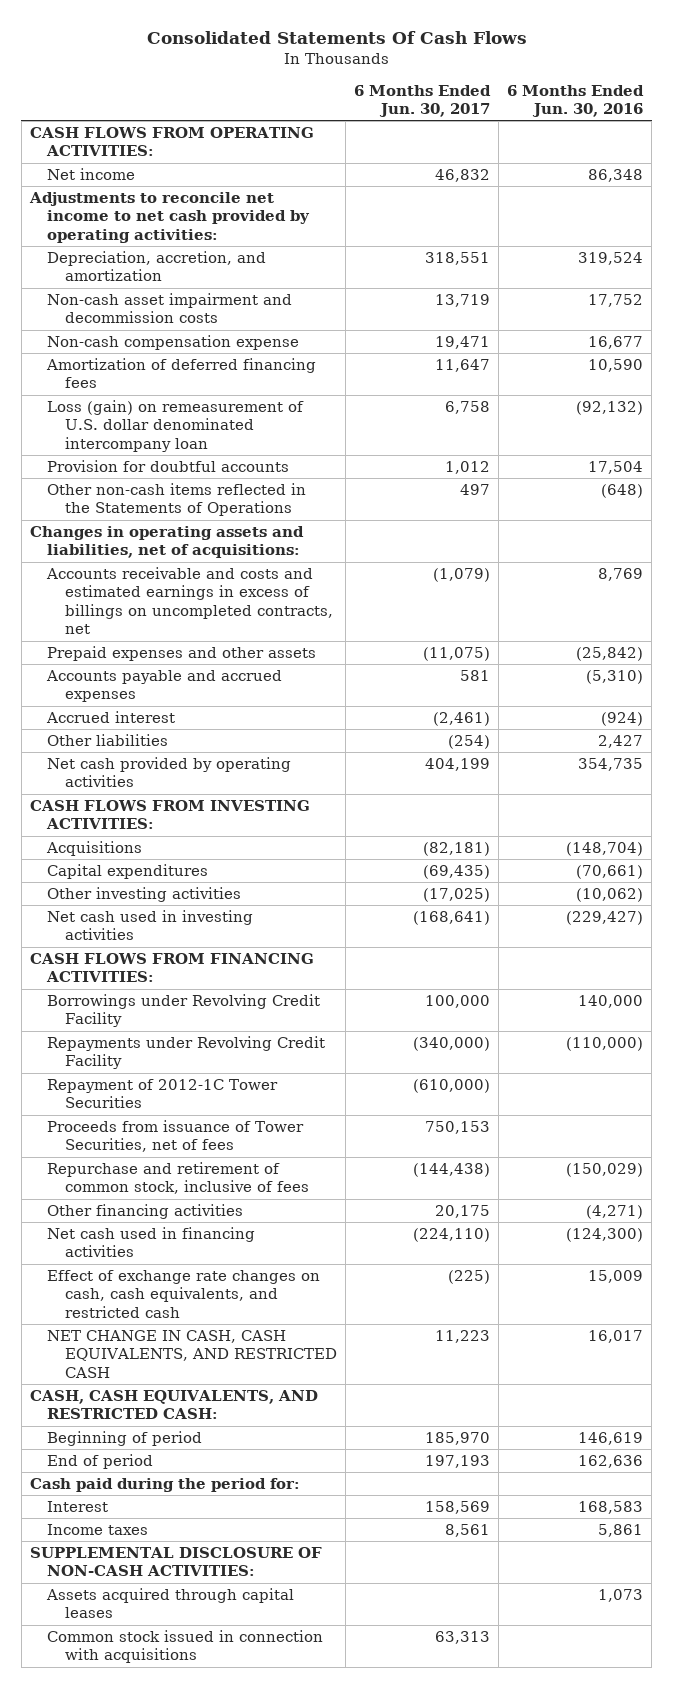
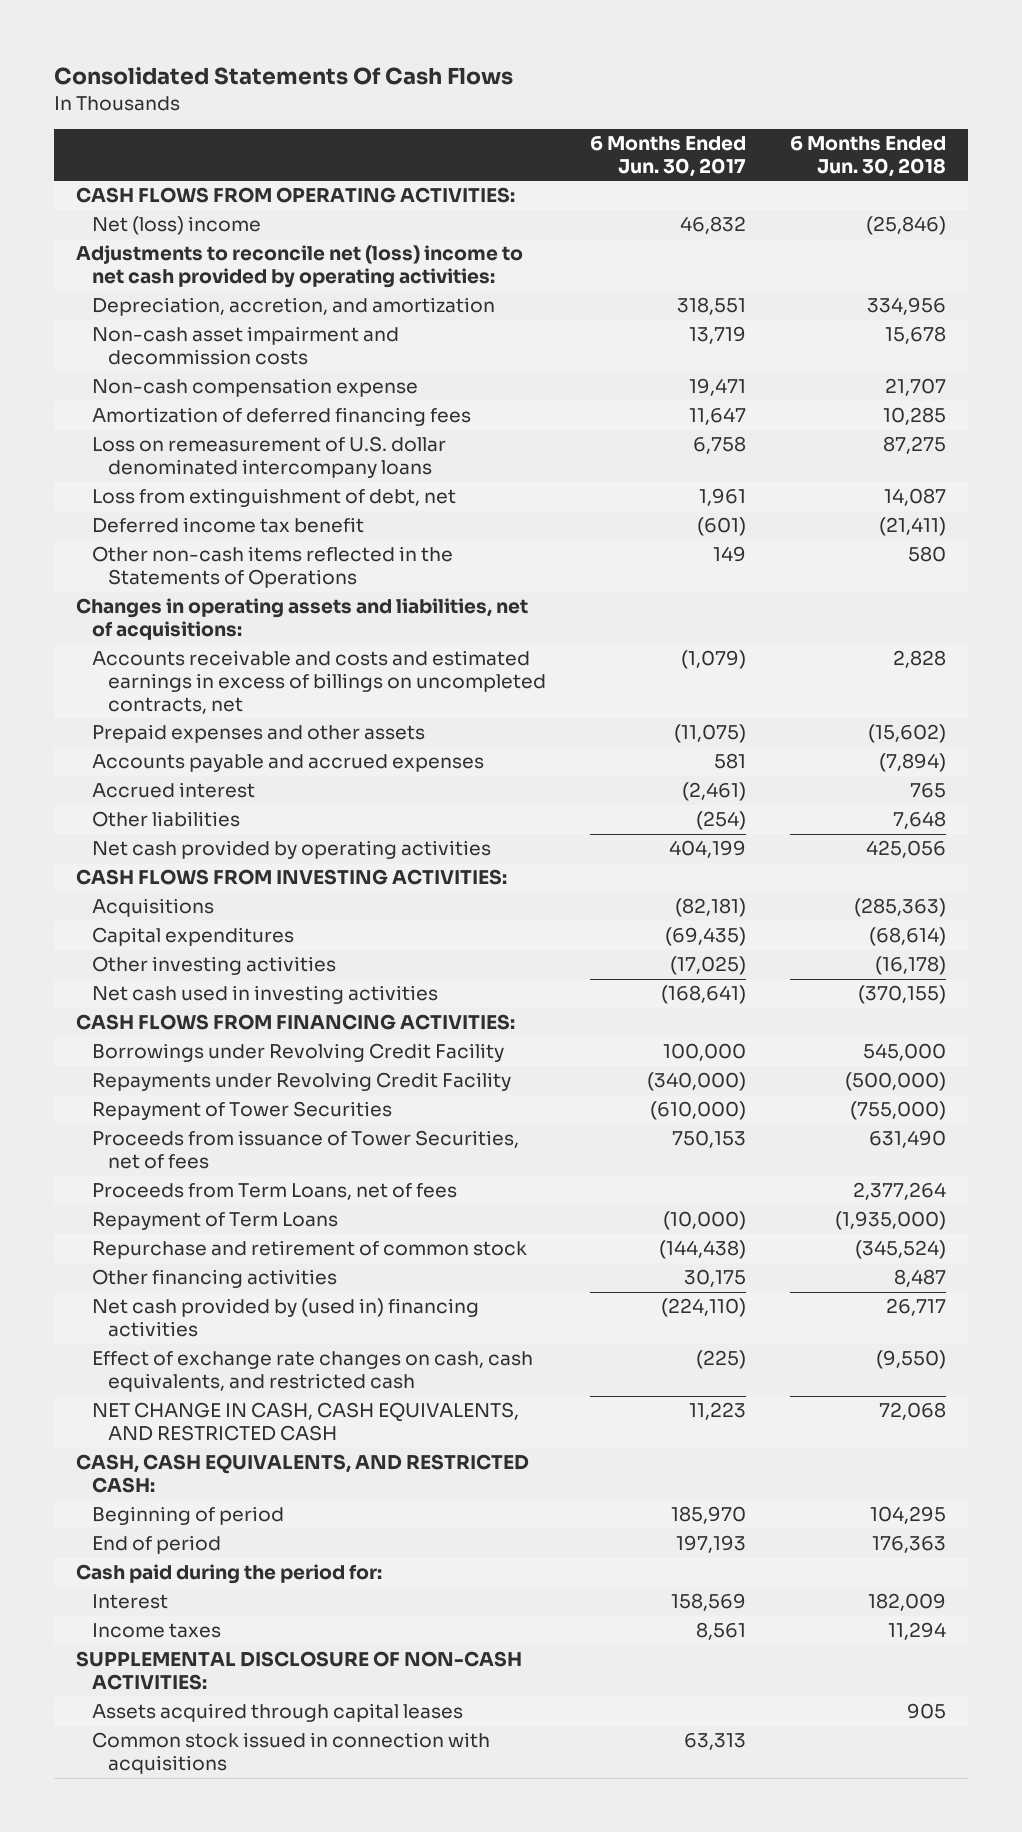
[507,84,645,118] 6 Months Ended Jun. 30, 2016 -> none
none -> [790,136,947,177] 6 Months Ended Jun. 30, 2018
[47,167,136,180] Net income -> [91,216,261,236] Net (loss) income
[28,191,311,243] Adjustments to reconcile net income to net cash provided by operating activities: -> [76,245,524,289] Adjustments to reconcile net (loss) income to net cash provided by operating activities:
[47,459,290,472] Provision for doubtful accounts -> none
[47,399,305,452] Loss (gain) on remeasurement of U.S. dollar denominated intercompany loan -> [91,436,446,479] Loss on remeasurement of U.S. dollar denominated intercompany loans
none -> [91,488,456,508] Loss from extinguishment of debt, net
none -> [91,517,364,534] Deferred income tax benefit
[460,483,491,495] 497 -> [712,546,746,563] 149
[47,1078,279,1109] Repayment of 2012-1C Tower Securities -> [91,1101,392,1121] Repayment of Tower Securities
none -> [91,1183,457,1201] Proceeds from Term Loans, net of fees
none -> [91,1212,338,1231] Repayment of Term Loans
[47,1161,310,1195] Repurchase and retirement of common stock, inclusive of fees -> [91,1240,527,1260] Repurchase and retirement of common stock
[435,1204,491,1218] 20,175 -> [683,1269,746,1288] 30,175
[47,1226,256,1258] Net cash used in financing activities -> [91,1298,479,1338] Net cash provided by (used in) financing activities

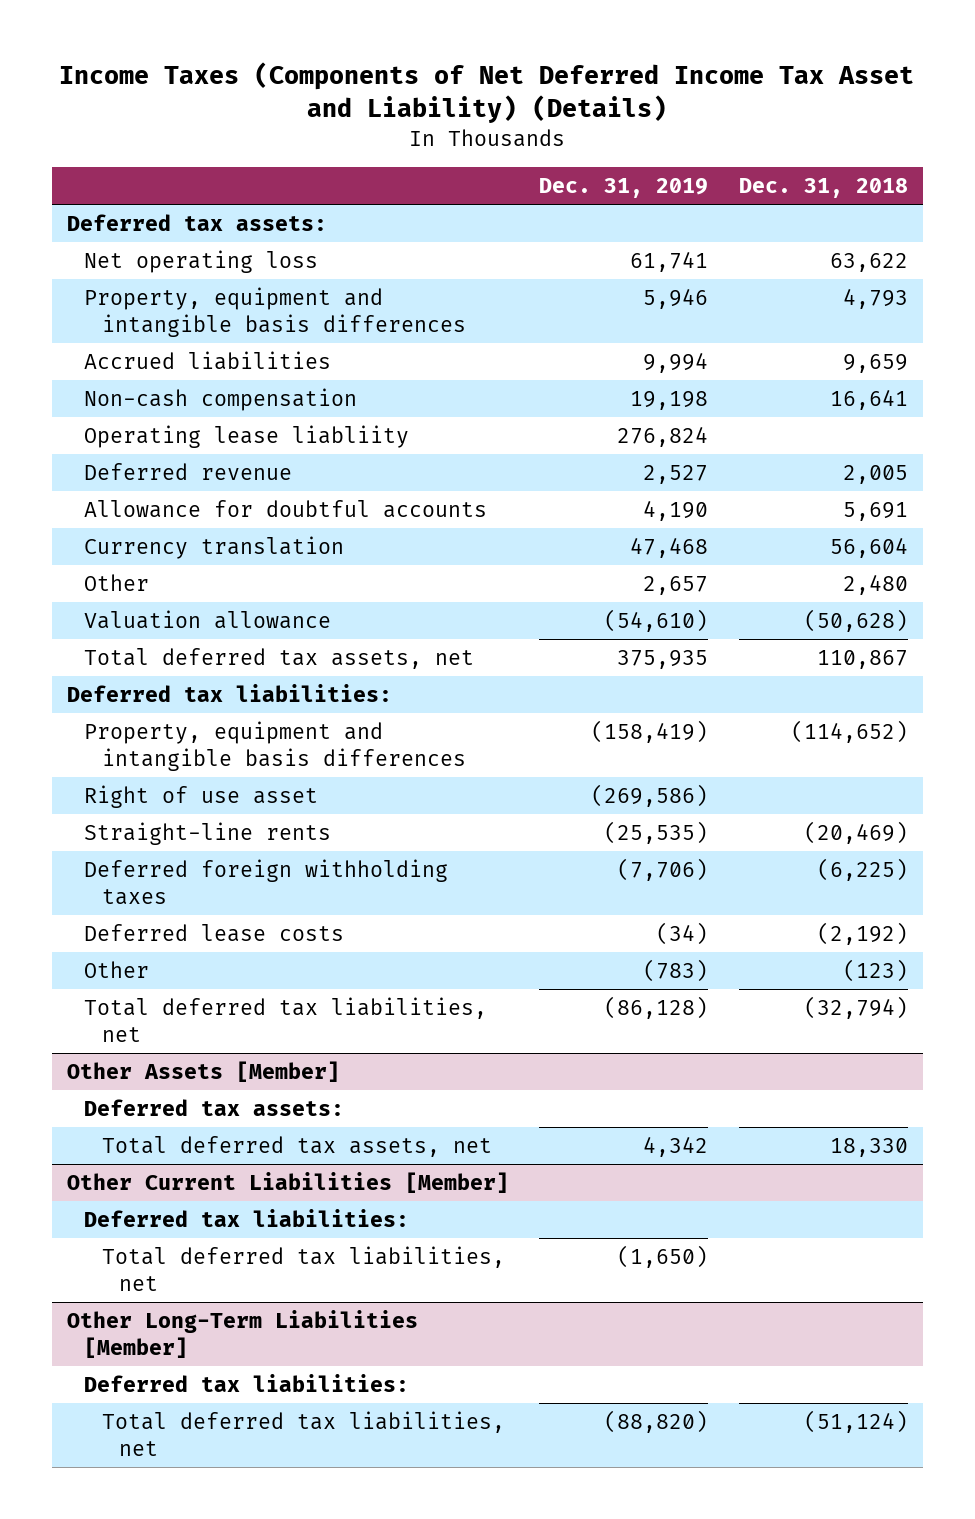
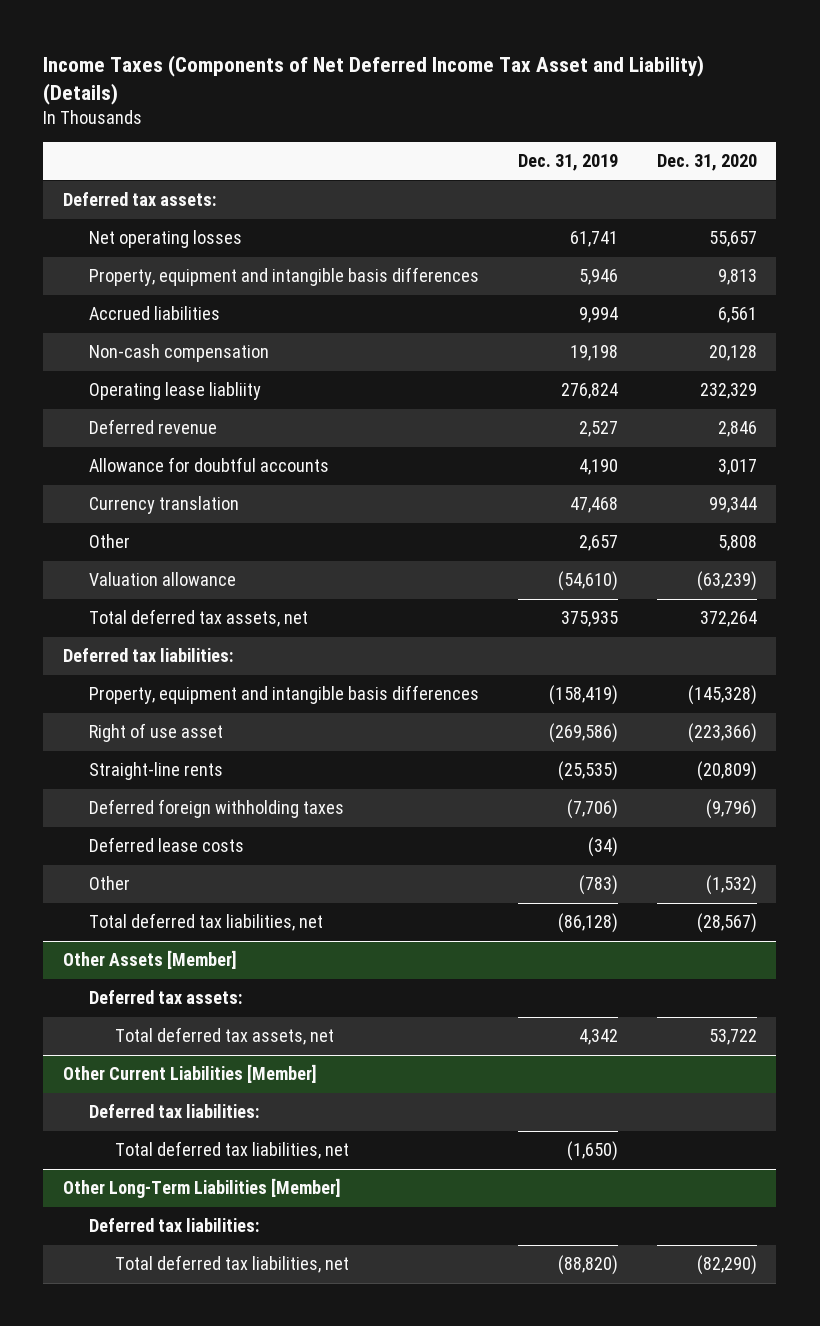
[738,177,908,198] Dec. 31, 2018 -> none
none -> [656,154,757,172] Dec. 31, 2020
[84,250,319,274] Net operating loss -> [88,230,242,249] Net operating losses

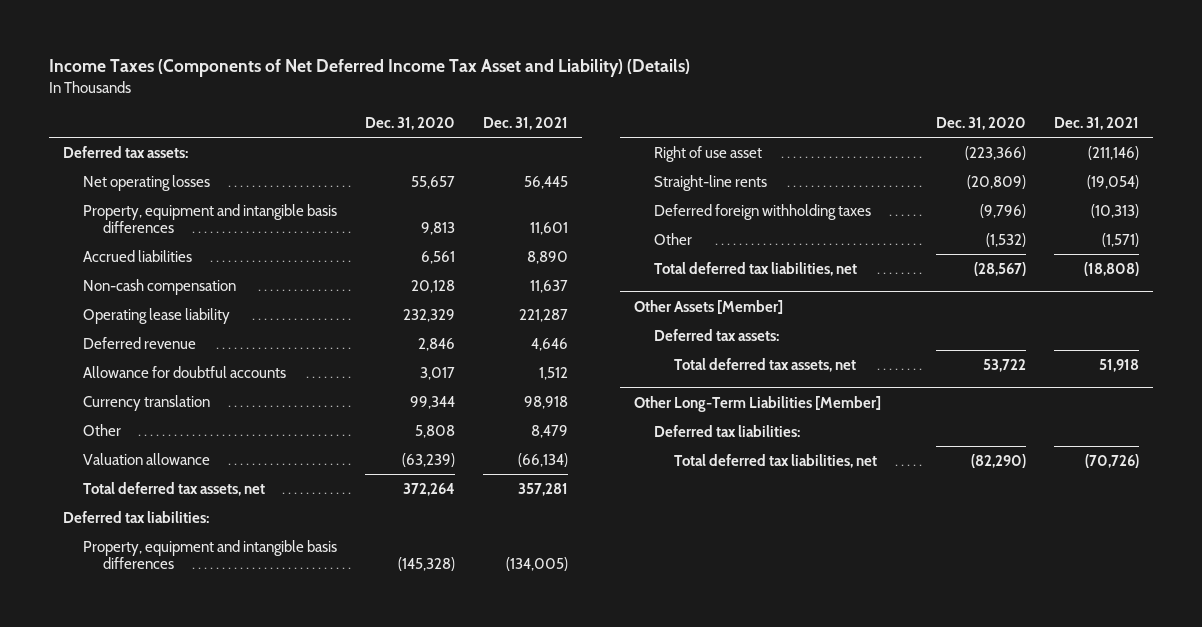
[517,154,618,172] Dec. 31, 2019 -> none
none -> [482,116,568,130] Dec. 31, 2021
[88,382,261,401] Operating lease liabliity -> [83,307,231,324] Operating lease liability
[88,837,244,853] Deferred lease costs -> none
[62,1064,317,1084] Other Current Liabilities [Member] -> none
[88,1104,259,1119] Deferred tax liabilities: -> none
[115,1141,350,1160] Total deferred tax liabilities, net -> none

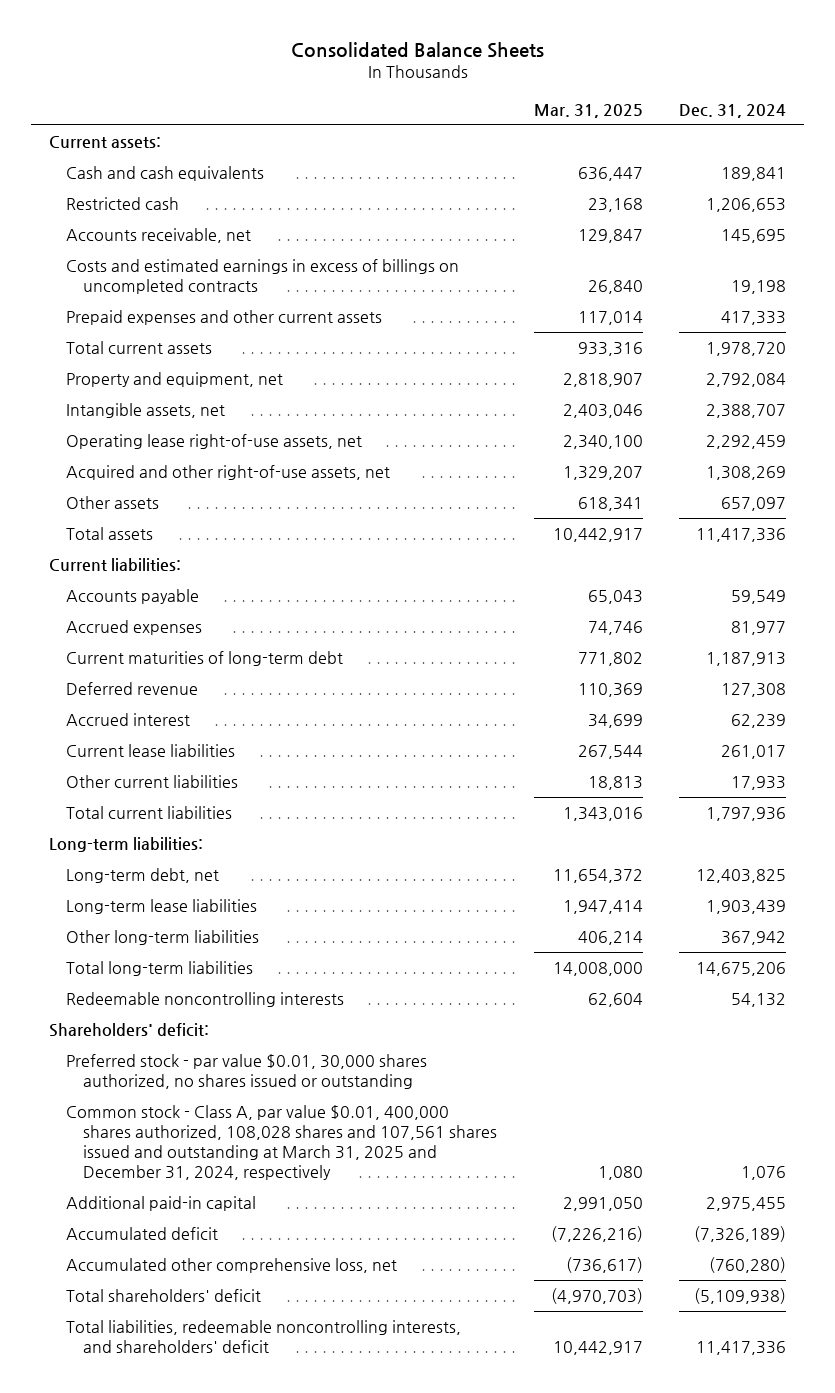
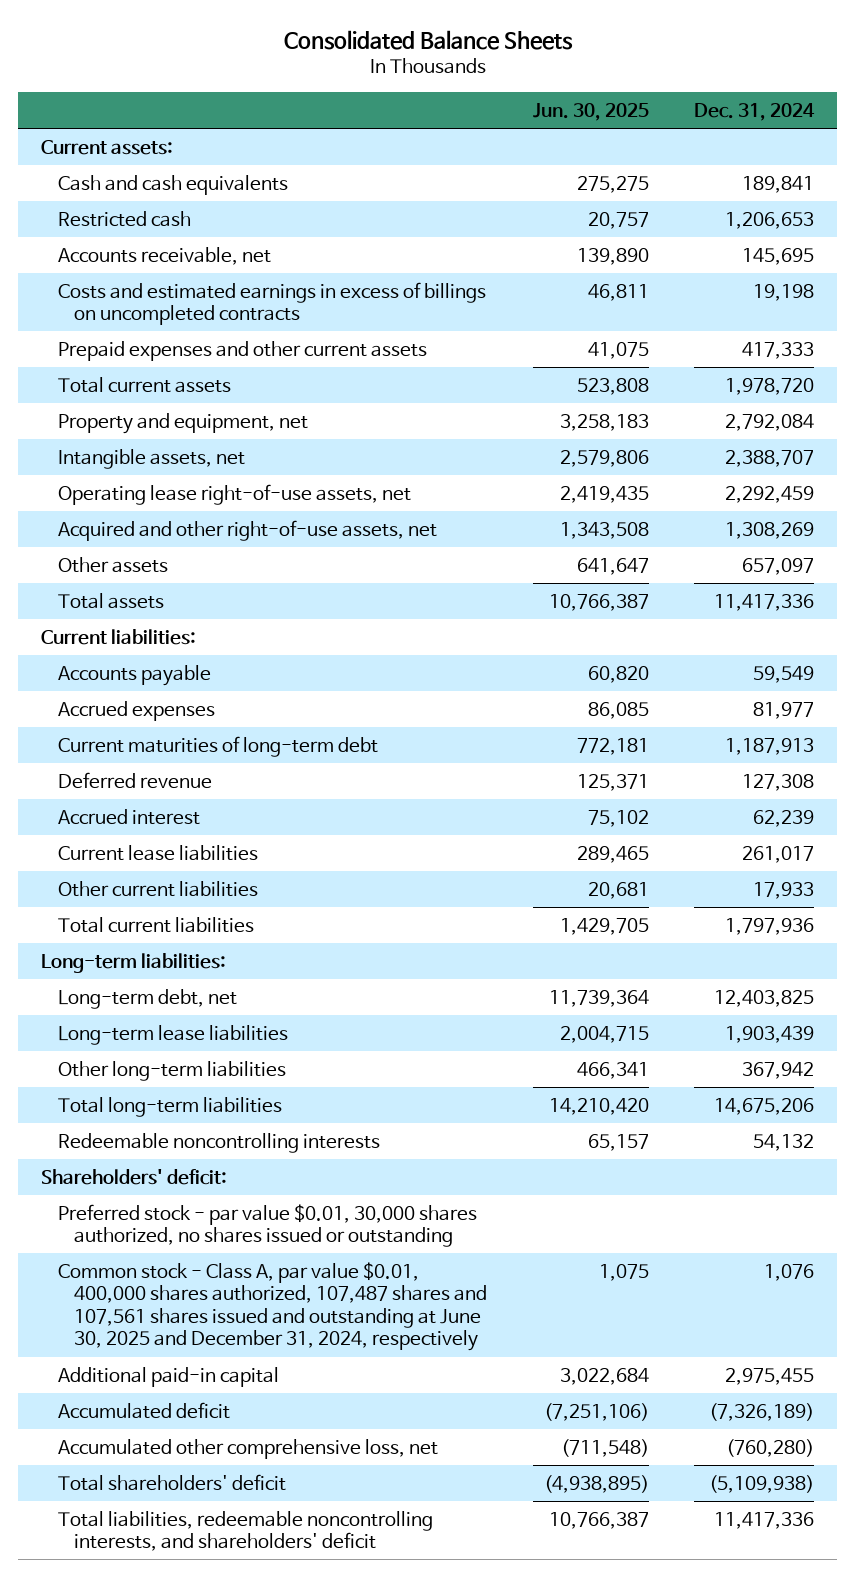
[533,103,643,118] Mar. 31, 2025 -> none
none -> [532,103,649,122] Jun. 30, 2025
[66,1105,498,1180] Common stock - Class A, par value $0.01, 400,000 shares authorized, 108,028 shares and 107,561 shares issued and outstanding at March 31, 2025 and December 31, 2024, respectively -> [57,1261,488,1352] Common stock - Class A, par value $0.01, 400,000 shares authorized, 107,487 shares and 107,561 shares issued and outstanding at June 30, 2025 and December 31, 2024, respectively

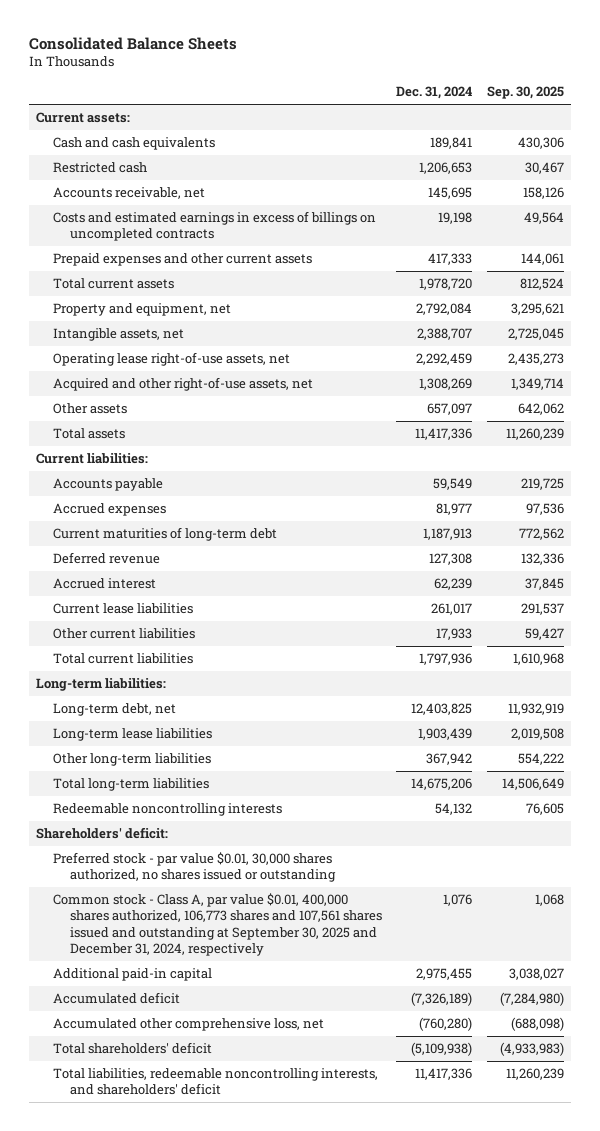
[532,103,649,122] Jun. 30, 2025 -> none
none -> [486,86,564,100] Sep. 30, 2025
[57,1261,488,1352] Common stock - Class A, par value $0.01, 400,000 shares authorized, 107,487 shares and 107,561 shares issued and outstanding at June 30, 2025 and December 31, 2024, respectively -> [53,893,382,956] Common stock - Class A, par value $0.01, 400,000 shares authorized, 106,773 shares and 107,561 shares issued and outstanding at September 30, 2025 and December 31, 2024, respectively

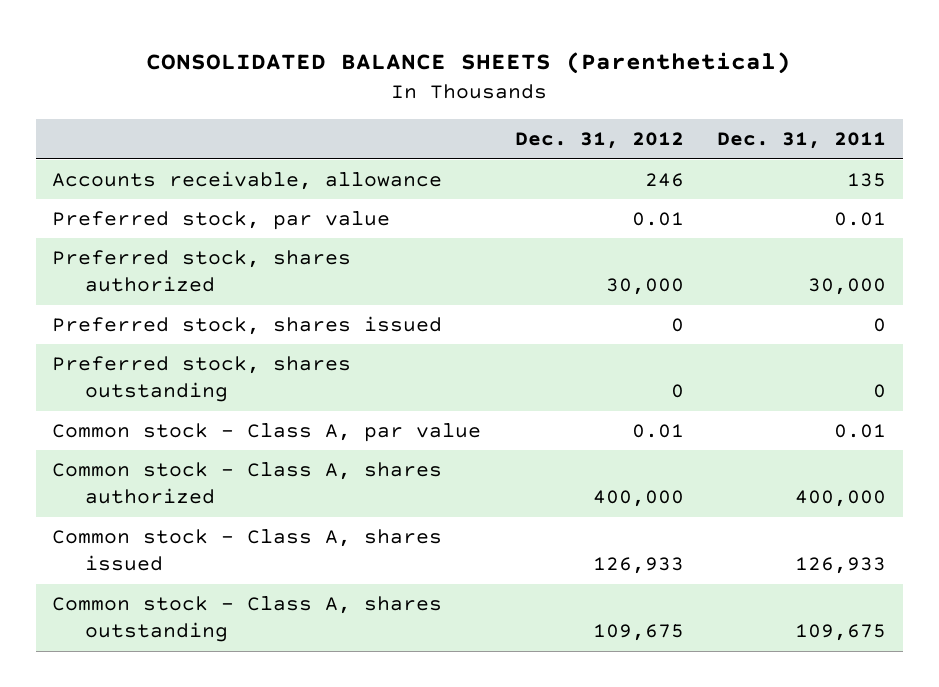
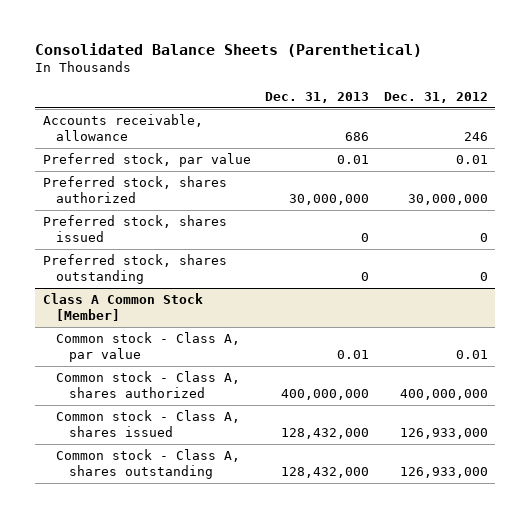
[146,51,792,74] CONSOLIDATED BALANCE SHEETS (Parenthetical) -> [35,43,423,58] Consolidated Balance Sheets (Parenthetical)
[717,132,887,150] Dec. 31, 2011 -> none
none -> [265,92,370,104] Dec. 31, 2013
[605,278,684,296] 30,000 -> [407,194,488,206] 30,000,000
none -> [42,292,203,322] Class A Common Stock [Member]
[592,490,684,508] 400,000 -> [399,389,488,401] 400,000,000
[592,557,684,575] 126,933 -> [399,428,488,440] 126,933,000
[592,624,684,642] 109,675 -> [399,467,488,479] 126,933,000

